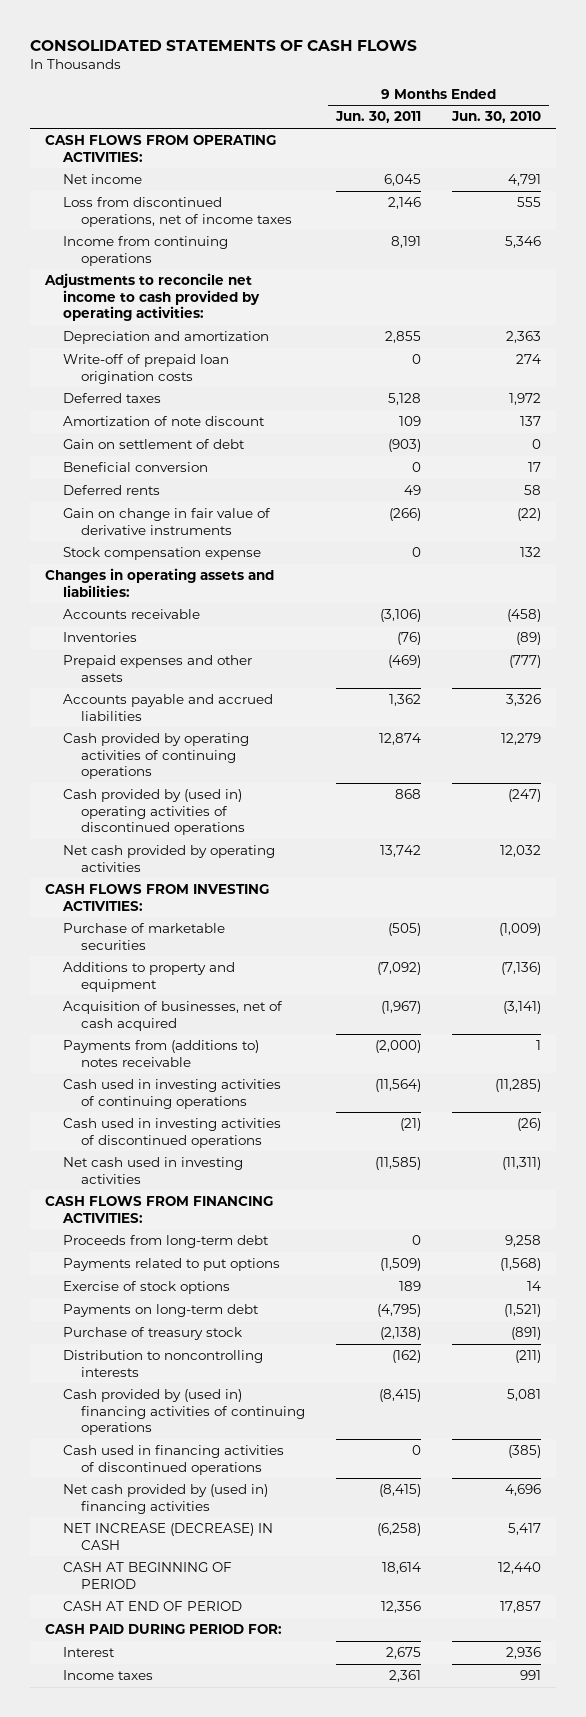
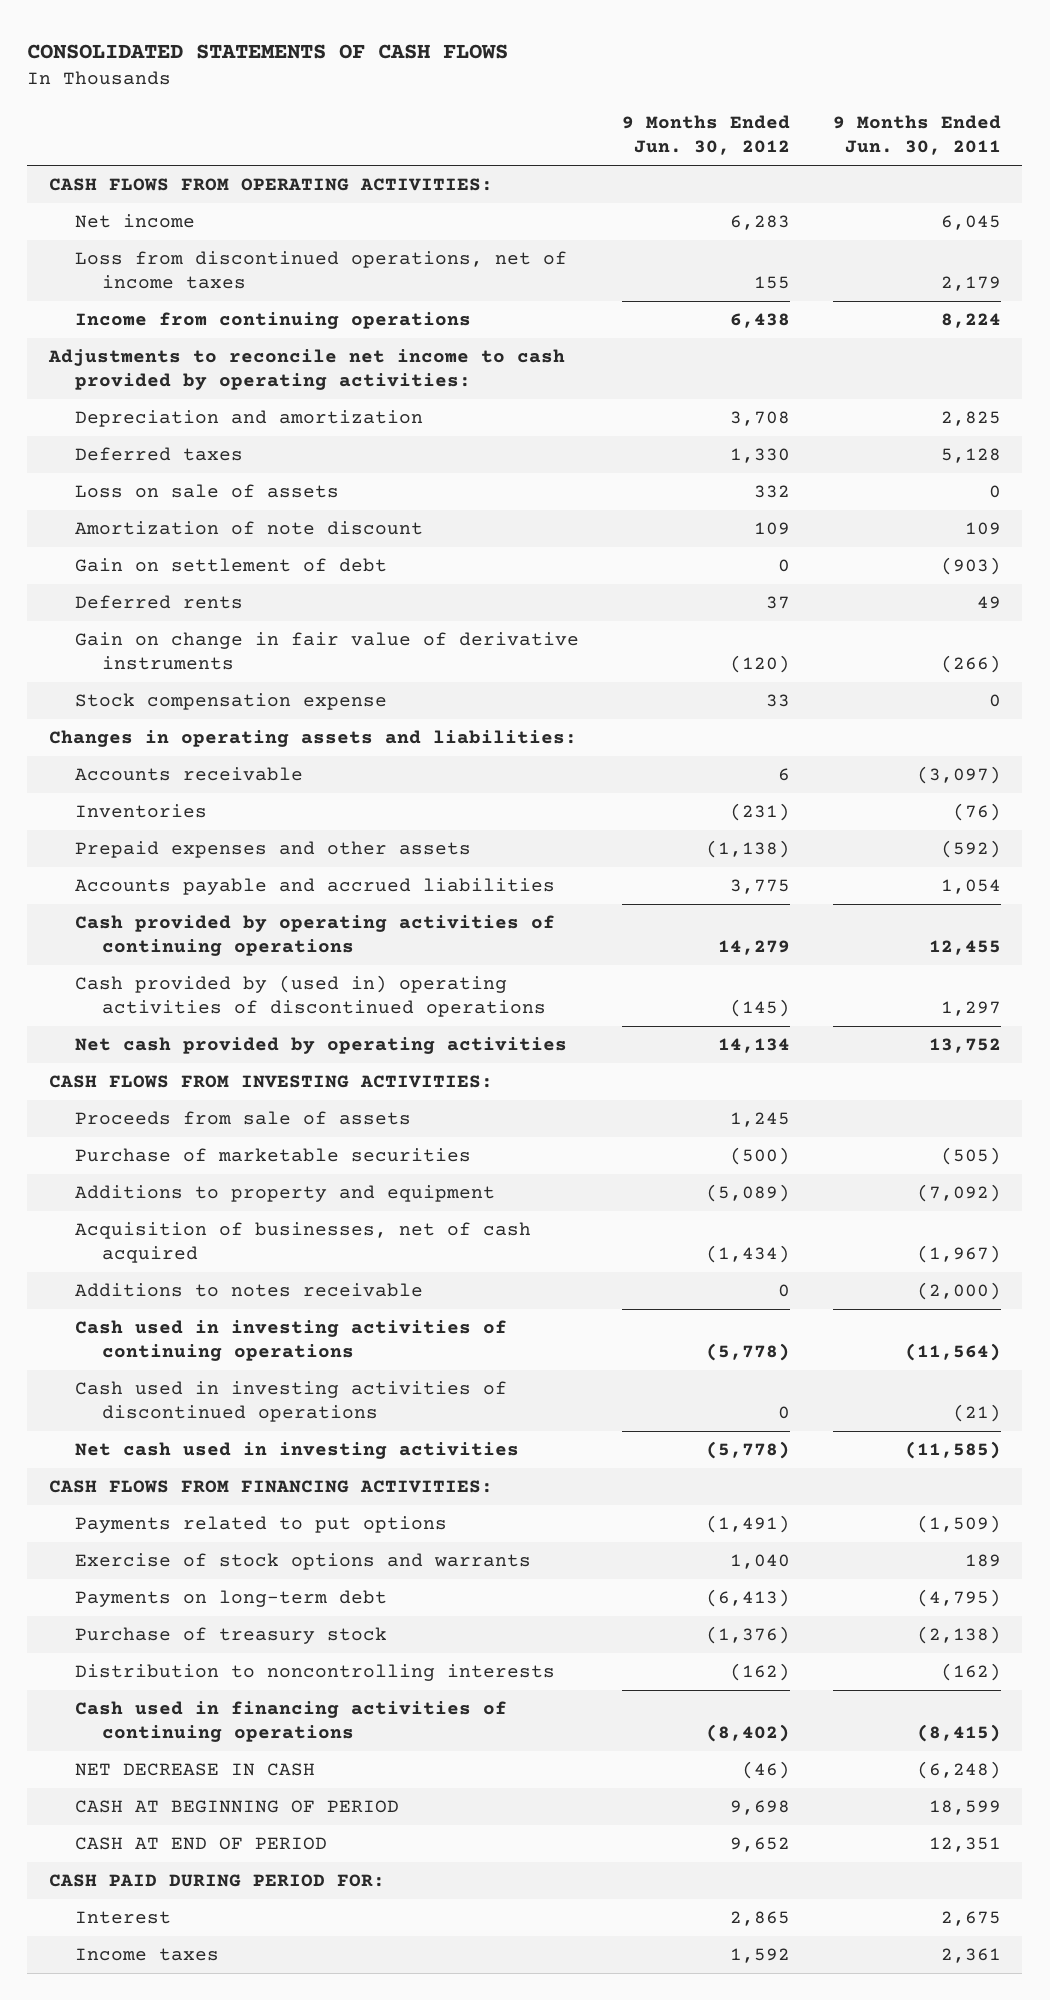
[450,111,541,124] Jun. 30, 2010 -> none
none -> [622,115,791,156] 9 Months Ended Jun. 30, 2012
[388,197,422,210] 2,146 -> [940,276,1001,292] 2,179
[391,236,422,249] 8,191 -> [940,313,1001,329] 8,224
[63,354,230,384] Write-off of prepaid loan origination costs -> none
[385,331,422,344] 2,855 -> [940,411,1001,427] 2,825
none -> [75,484,340,499] Loss on sale of assets
[63,462,209,473] Beneficial conversion -> none
[380,609,422,623] (3,106) -> [916,766,1001,785] (3,097)
[388,655,422,669] (469) -> [940,840,1001,859] (592)
[389,694,422,707] 1,362 -> [940,879,1001,895] 1,054
[379,733,422,746] 12,874 -> [928,940,1001,956] 12,455
[395,789,422,800] 868 -> [940,1001,1001,1017] 1,297
[380,845,422,858] 13,742 -> [928,1038,1001,1054] 13,752
none -> [75,1111,412,1126] Proceeds from sale of assets
[63,1040,260,1067] Payments from (additions to) notes receivable -> [75,1283,424,1298] Additions to notes receivable
[63,1235,270,1249] Proceeds from long-term debt -> none
[63,1281,231,1295] Exercise of stock options -> [75,1553,532,1571] Exercise of stock options and warrants
[63,1445,285,1475] Cash used in financing activities of discontinued operations -> none
[63,1484,269,1514] Net cash provided by (used in) financing activities -> none
[63,1389,306,1435] Cash provided by (used in) financing activities of continuing operations -> [75,1701,508,1743] Cash used in financing activities of continuing operations
[63,1523,274,1550] NET INCREASE (DECREASE) IN CASH -> [75,1763,316,1777] NET DECREASE IN CASH
[377,1523,422,1537] (6,258) -> [916,1761,1001,1780] (6,248)
[382,1562,422,1575] 18,614 -> [928,1800,1001,1816] 18,599
[381,1601,422,1614] 12,356 -> [928,1837,1001,1853] 12,351

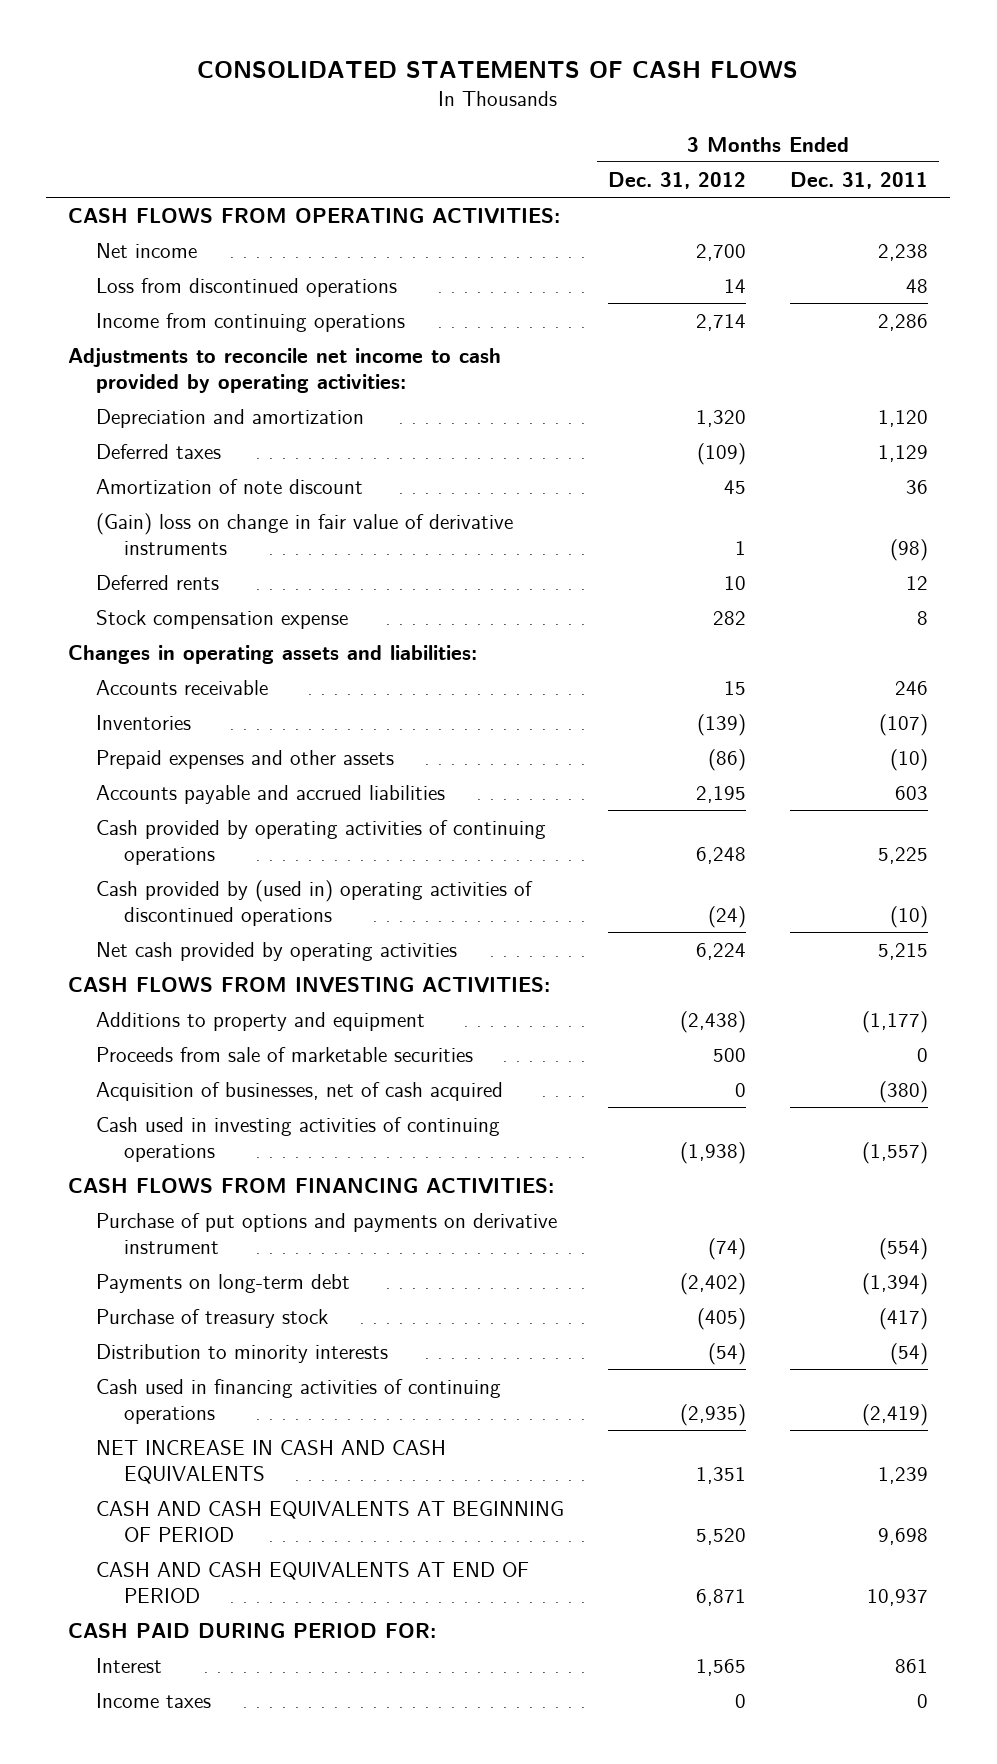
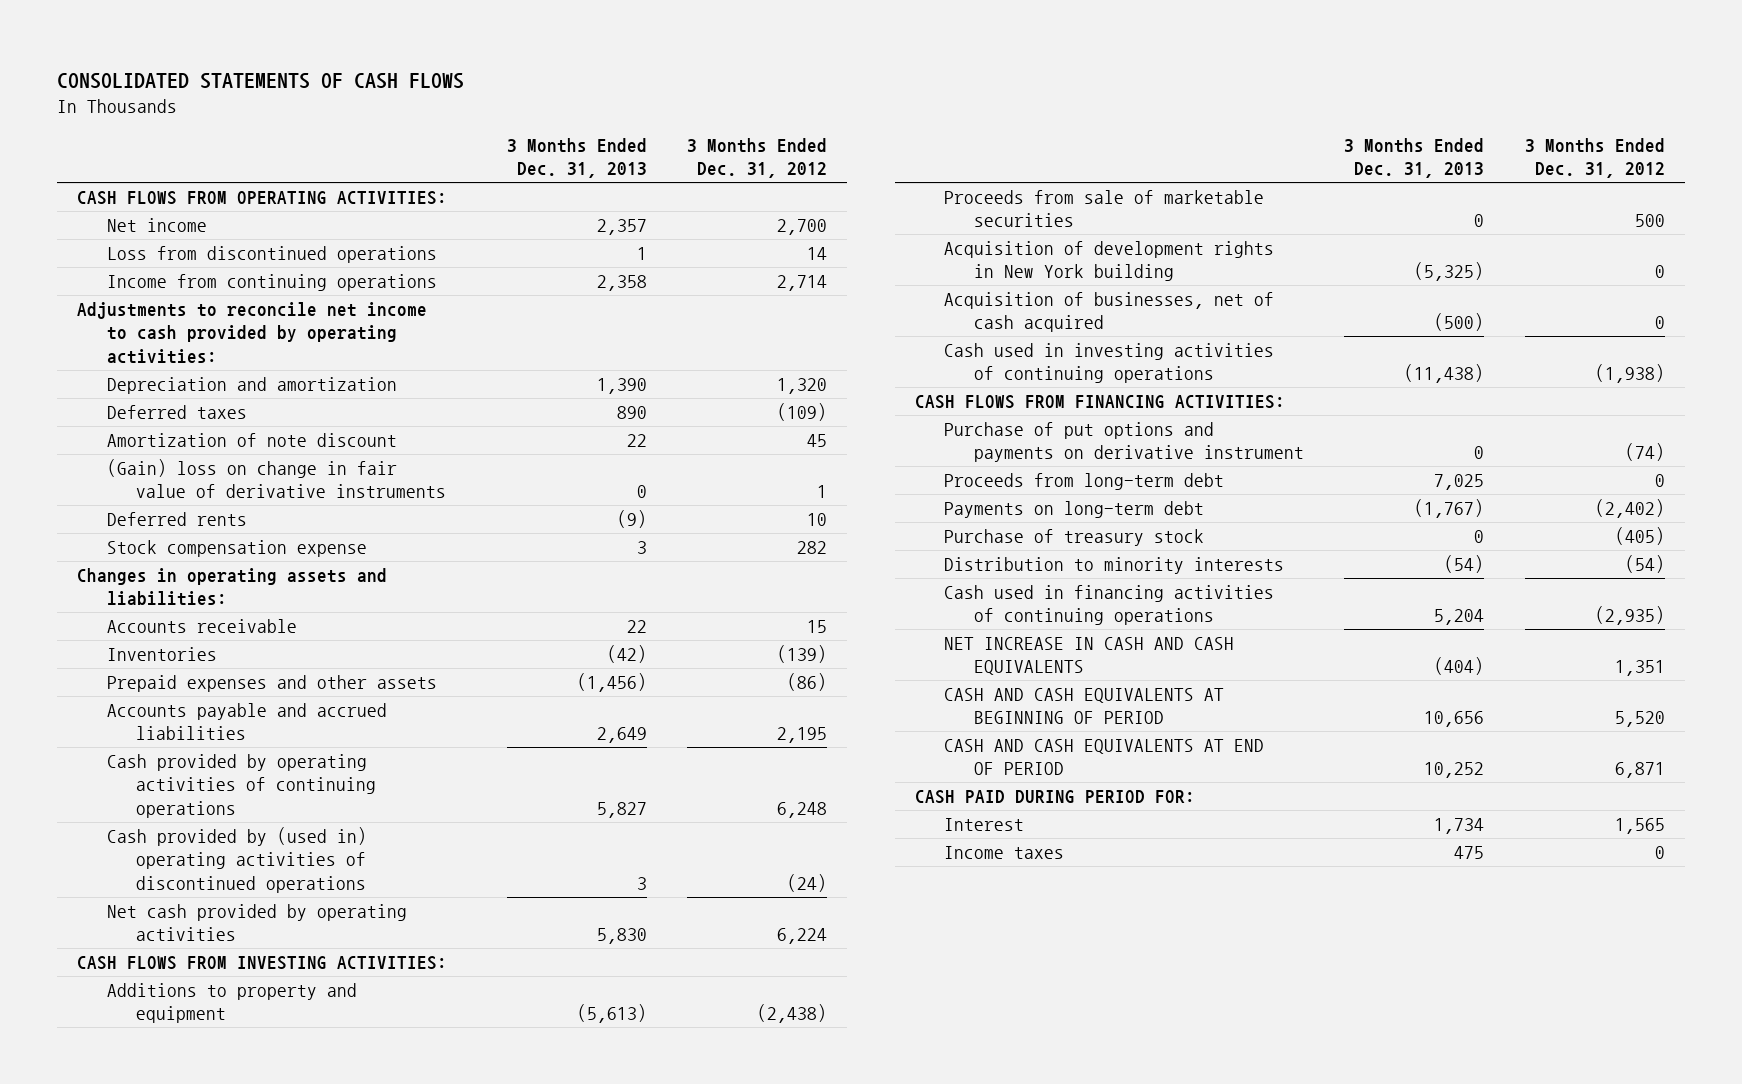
[790,171,929,189] Dec. 31, 2011 -> none
none -> [506,137,647,179] 3 Months Ended Dec. 31, 2013
none -> [944,241,1275,282] Acquisition of development rights in New York building
none -> [944,473,1225,491] Proceeds from long-term debt

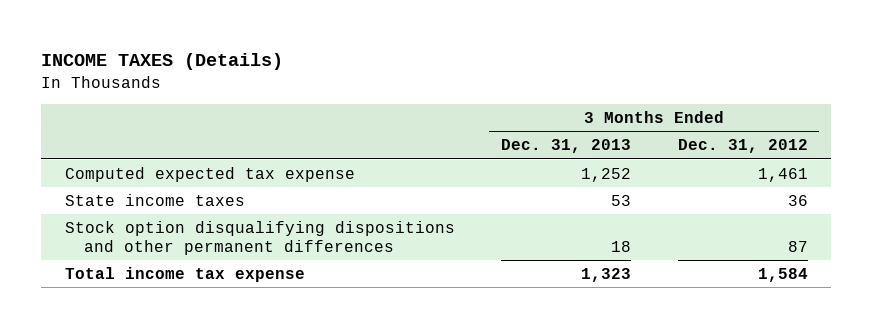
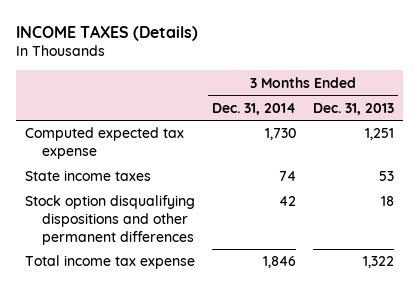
[677,139,808,154] Dec. 31, 2012 -> none
none -> [212,102,297,115] Dec. 31, 2014
[581,167,632,182] 1,252 -> [365,128,395,141] 1,251
[581,267,632,282] 1,323 -> [363,256,395,269] 1,322

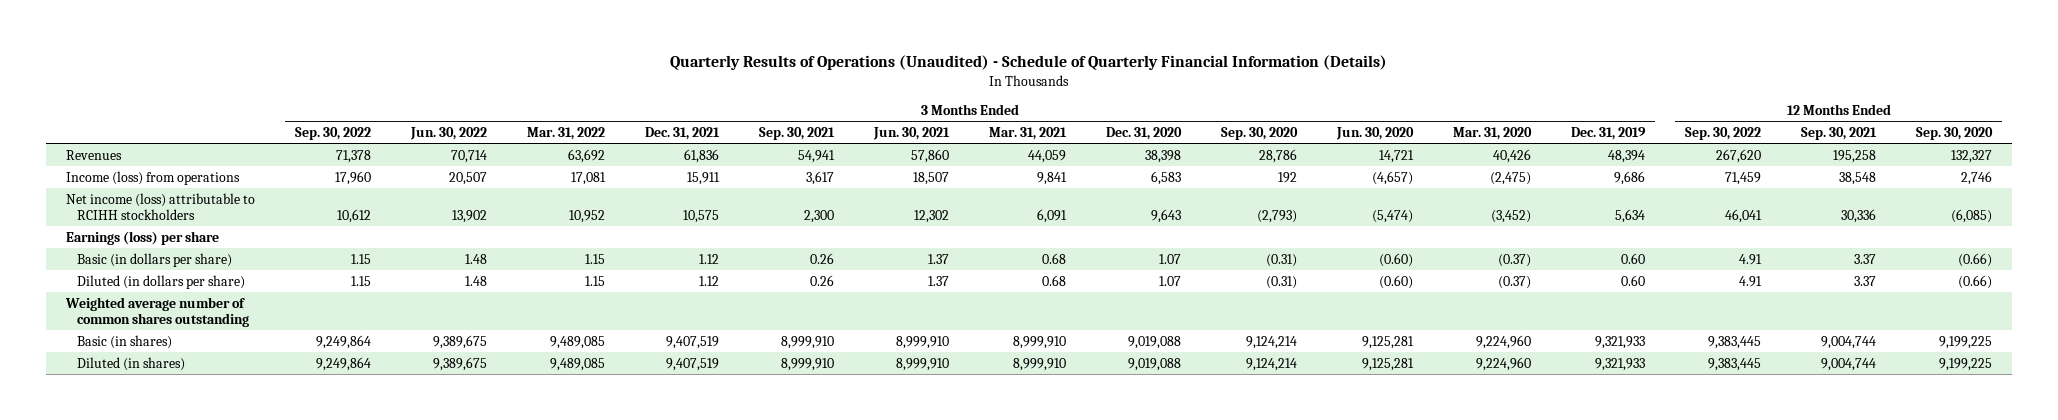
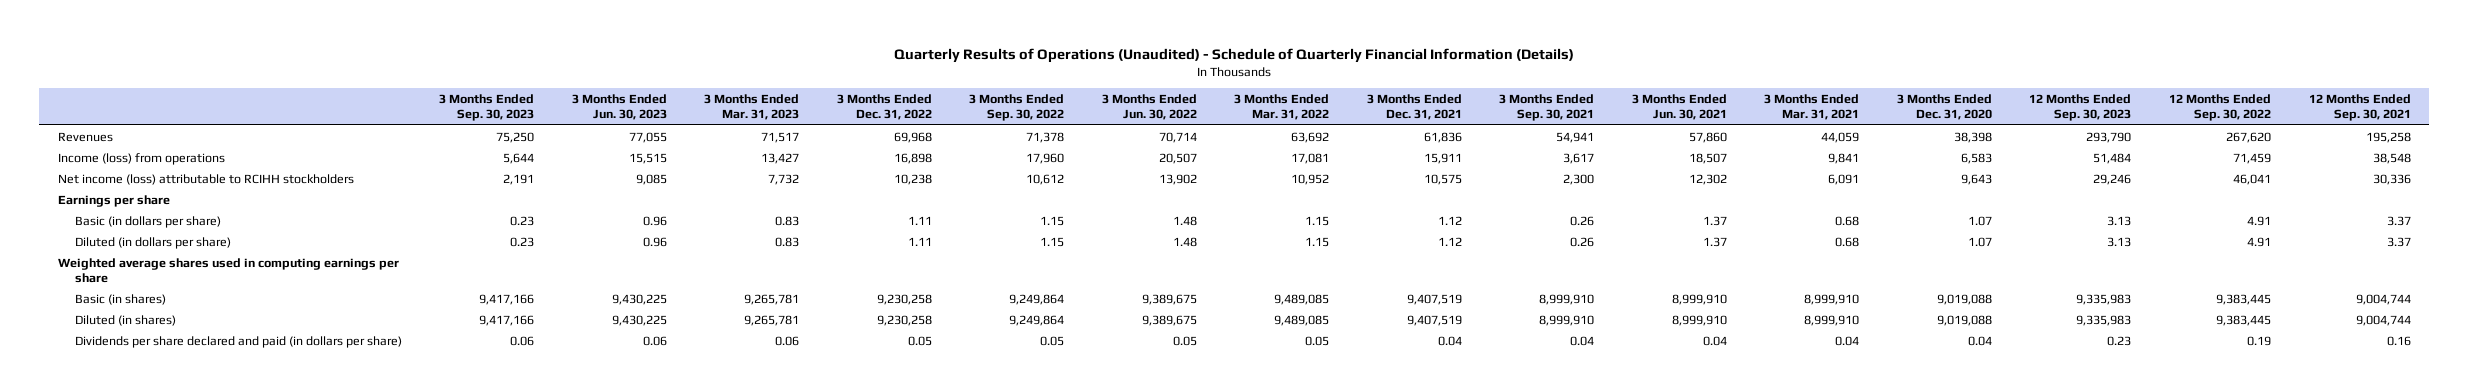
[1221,126,1299,140] Sep. 30, 2020 -> none
[1336,126,1415,140] Jun. 30, 2020 -> none
[1453,126,1533,140] Mar. 31, 2020 -> none
[1571,126,1647,140] Dec. 31, 2019 -> none
[1916,126,1994,140] Sep. 30, 2020 -> none
none -> [439,93,535,122] 3 Months Ended Sep. 30, 2023
none -> [571,93,667,121] 3 Months Ended Jun. 30, 2023
none -> [704,93,800,121] 3 Months Ended Mar. 31, 2023
none -> [836,93,932,121] 3 Months Ended Dec. 31, 2022
none -> [2029,93,2132,122] 12 Months Ended Sep. 30, 2023
[66,230,220,245] Earnings (loss) per share -> [58,194,171,207] Earnings per share
[65,296,250,327] Weighted average number of common shares outstanding -> [58,257,400,284] Weighted average shares used in computing earnings per share
none -> [74,335,402,348] Dividends per share declared and paid (in dollars per share)

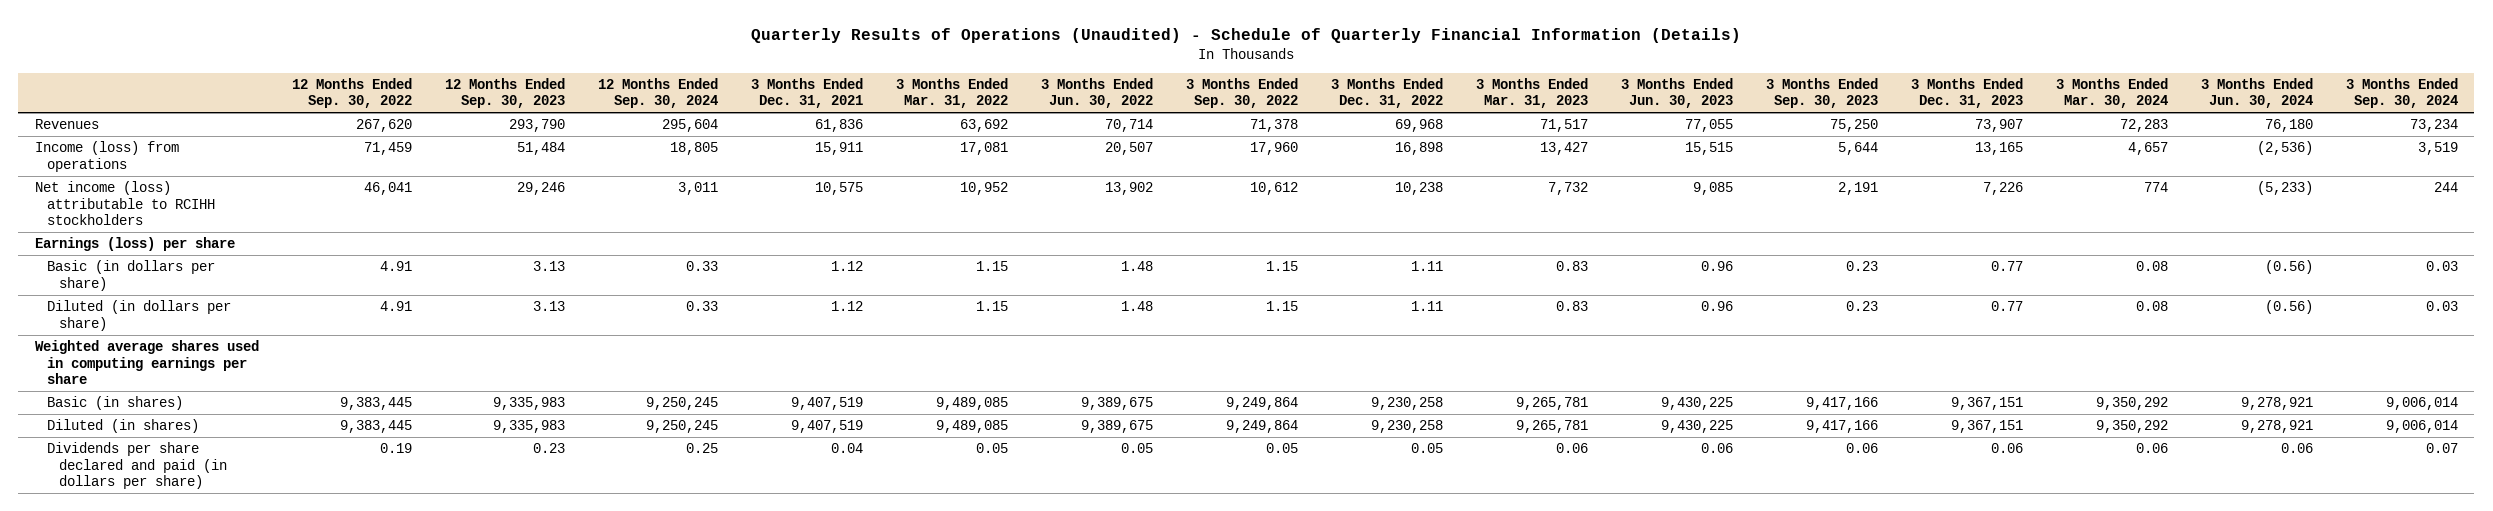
[1499,93,1595,122] 3 Months Ended Sep. 30, 2021 -> none
[1631,93,1727,121] 3 Months Ended Jun. 30, 2021 -> none
[1764,93,1860,121] 3 Months Ended Mar. 31, 2021 -> none
[1896,93,1992,121] 3 Months Ended Dec. 31, 2020 -> none
[2308,93,2411,122] 12 Months Ended Sep. 30, 2021 -> none
none -> [597,77,718,109] 12 Months Ended Sep. 30, 2024
none -> [1910,77,2023,109] 3 Months Ended Dec. 31, 2023
none -> [2055,77,2168,109] 3 Months Ended Mar. 30, 2024
none -> [2200,77,2313,109] 3 Months Ended Jun. 30, 2024
none -> [2345,77,2458,109] 3 Months Ended Sep. 30, 2024
[58,194,171,207] Earnings per share -> [34,237,235,252] Earnings (loss) per share

